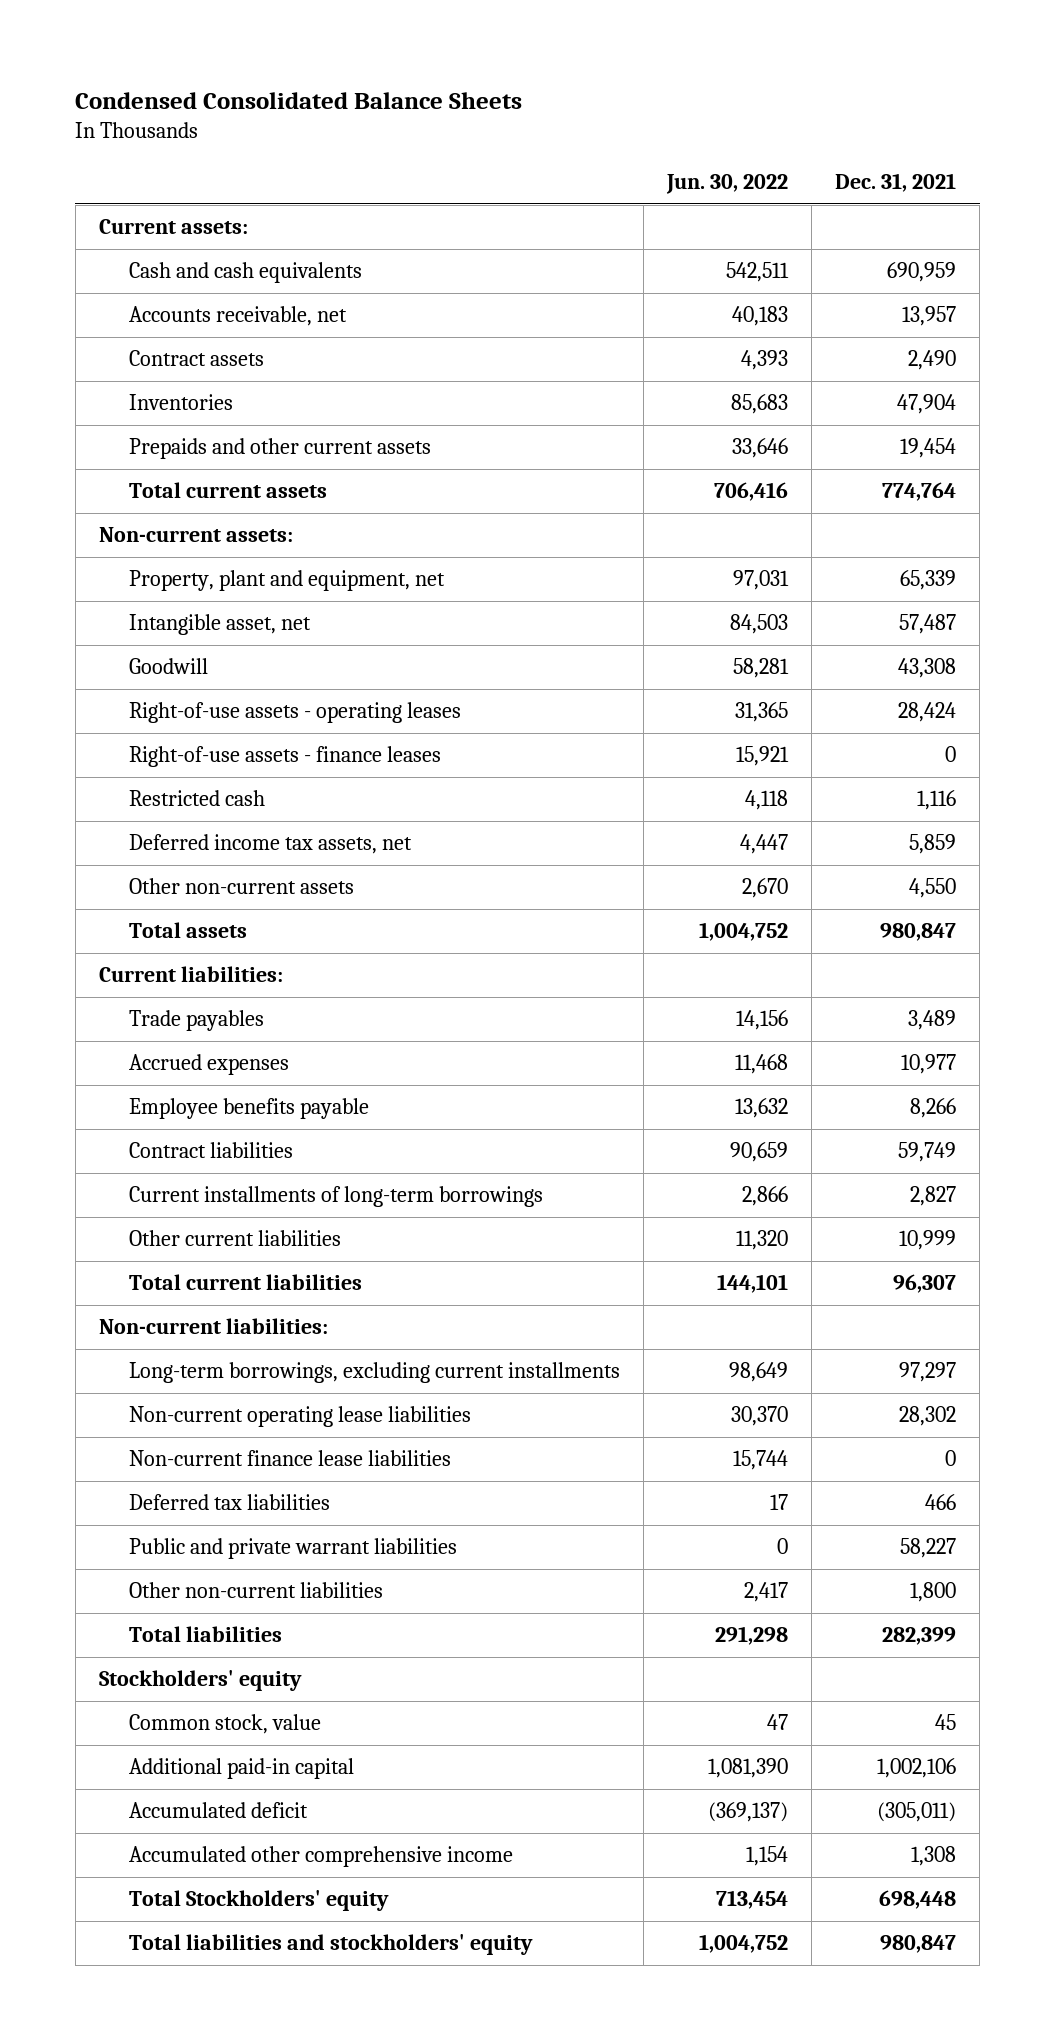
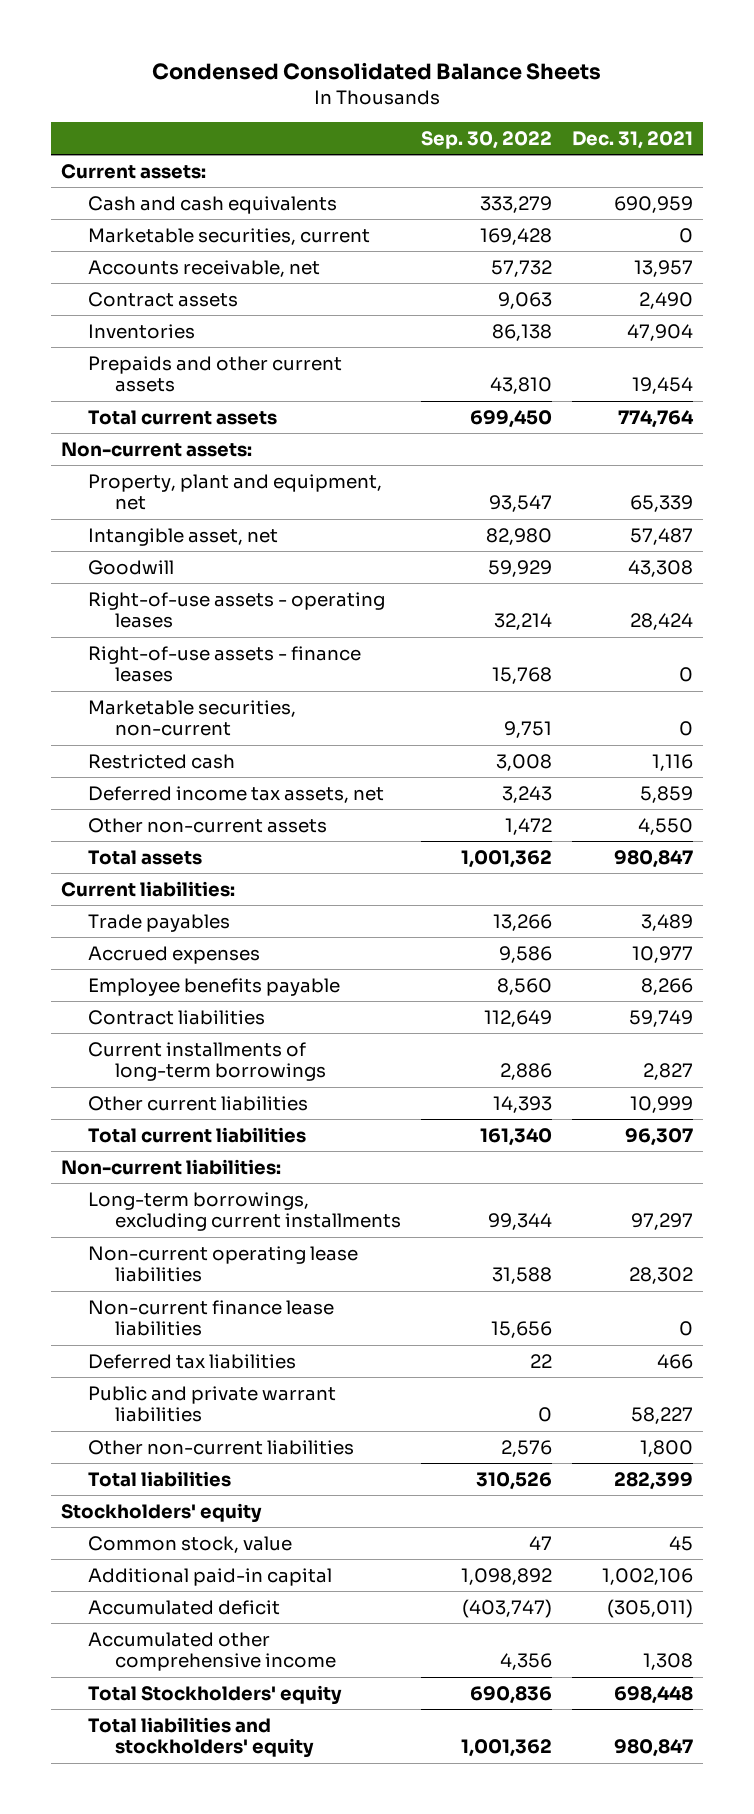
[666,174,789,195] Jun. 30, 2022 -> none
none -> [420,131,552,150] Sep. 30, 2022
none -> [87,227,370,245] Marketable securities, current
none -> [87,699,296,737] Marketable securities, non-current

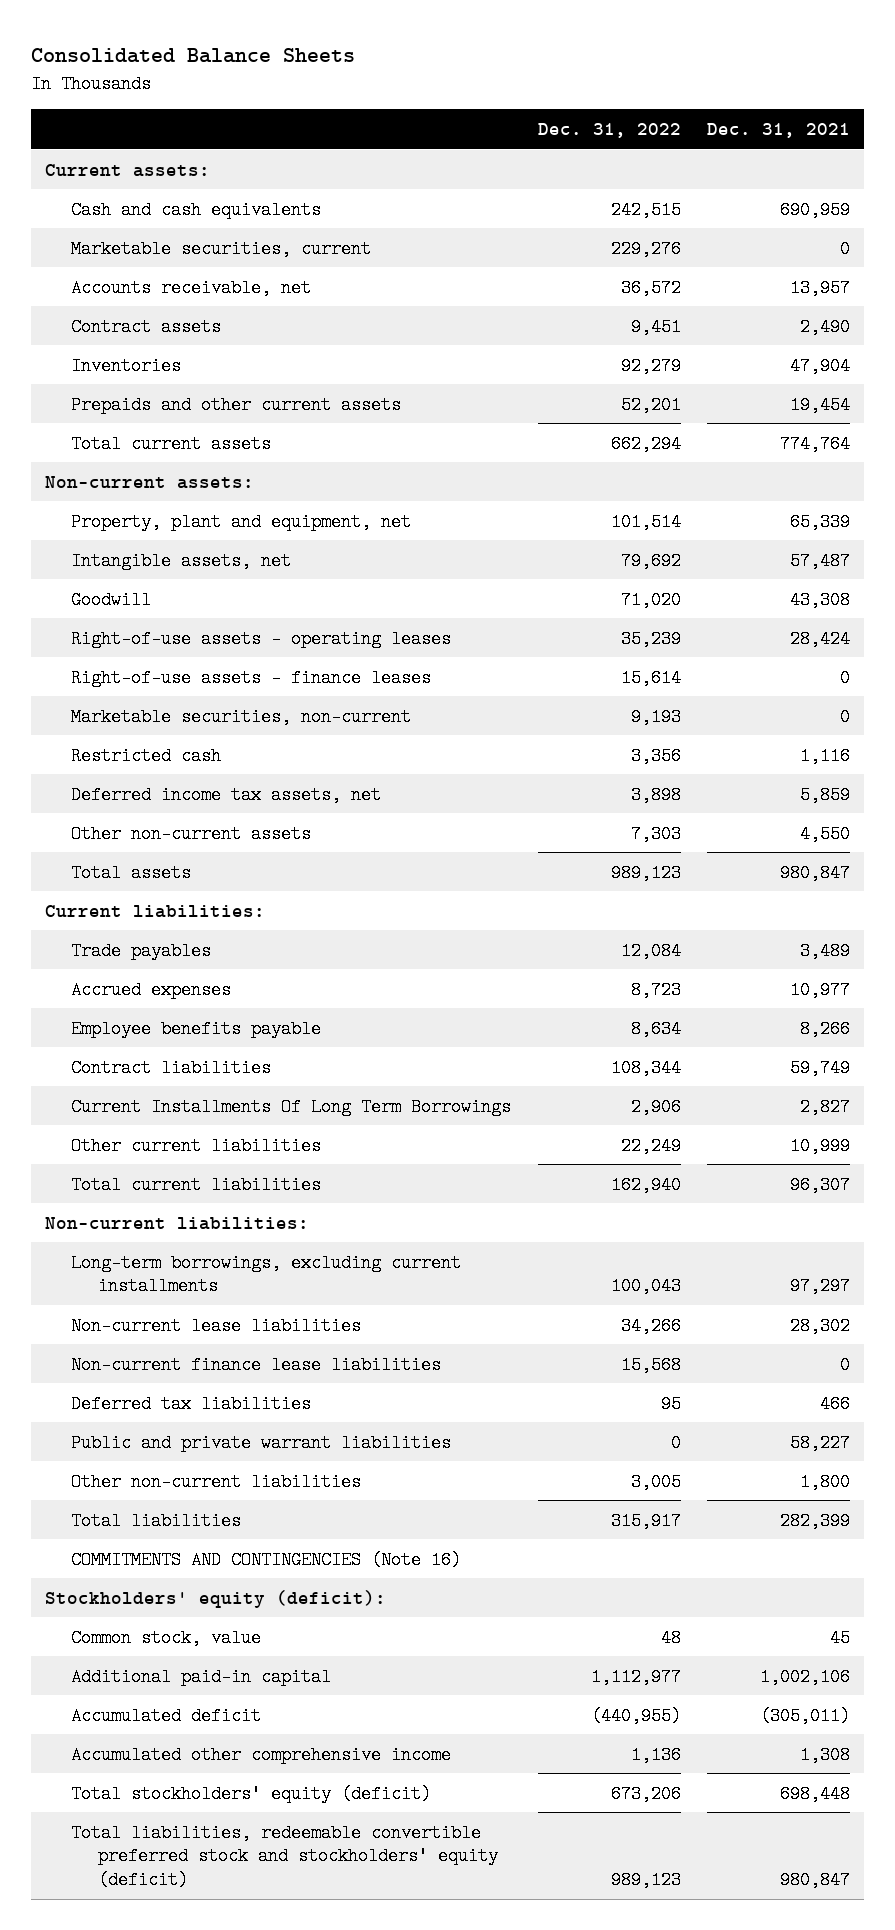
[152,62,602,81] Condensed Consolidated Balance Sheets -> [31,48,356,64] Consolidated Balance Sheets
[420,131,552,150] Sep. 30, 2022 -> none
none -> [537,123,681,139] Dec. 31, 2022
[87,527,278,546] Intangible asset, net -> [71,551,292,570] Intangible assets, net
[87,1041,326,1082] Current installments of long-term borrowings -> [71,1097,512,1116] Current Installments Of Long Term Borrowings
[87,1245,358,1283] Non-current operating lease liabilities -> [71,1316,362,1335] Non-current lease liabilities
none -> [71,1550,462,1569] COMMITMENTS AND CONTINGENCIES (Note 16)
[60,1502,262,1523] Stockholders' equity -> [44,1589,386,1608] Stockholders' equity (deficit):
[87,1684,342,1705] Total Stockholders' equity -> [71,1784,432,1803] Total stockholders' equity (deficit)
[87,1716,314,1759] Total liabilities and stockholders' equity -> [71,1823,499,1890] Total liabilities, redeemable convertible preferred stock and stockholders' equity (deficit)

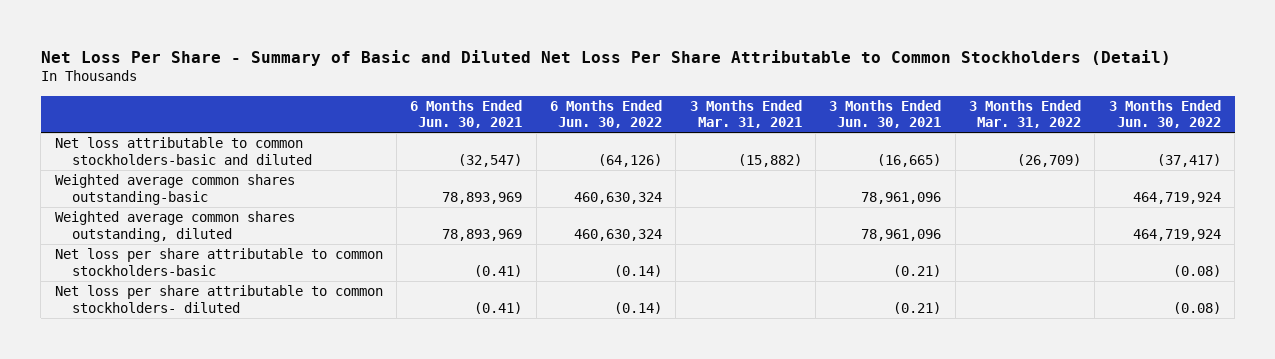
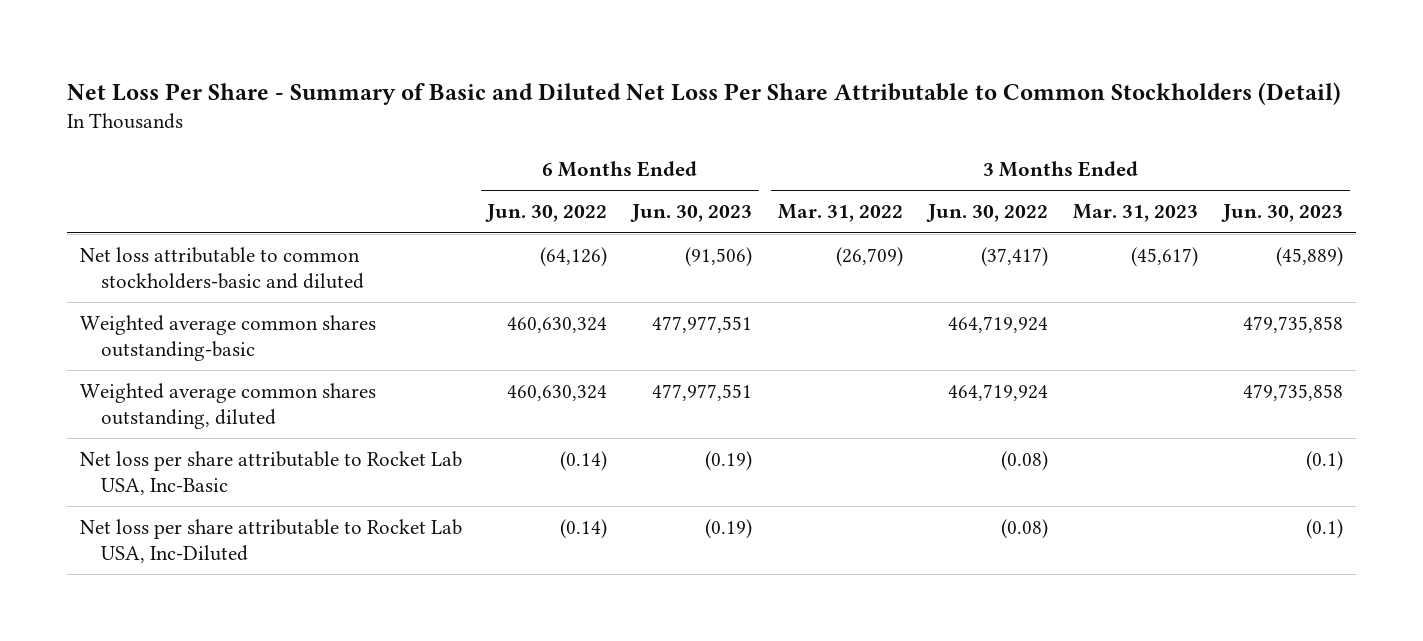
[410,99,523,129] 6 Months Ended Jun. 30, 2021 -> none
[689,99,802,129] 3 Months Ended Mar. 31, 2021 -> none
[829,99,942,129] 3 Months Ended Jun. 30, 2021 -> none
none -> [630,204,753,223] Jun. 30, 2023
none -> [1073,204,1199,223] Mar. 31, 2023
none -> [1221,204,1344,223] Jun. 30, 2023
[54,248,383,276] Net loss per share attributable to common stockholders-basic -> [80,450,463,495] Net loss per share attributable to Rocket Lab USA, Inc-Basic
[54,285,383,313] Net loss per share attributable to common stockholders- diluted -> [80,518,463,563] Net loss per share attributable to Rocket Lab USA, Inc-Diluted

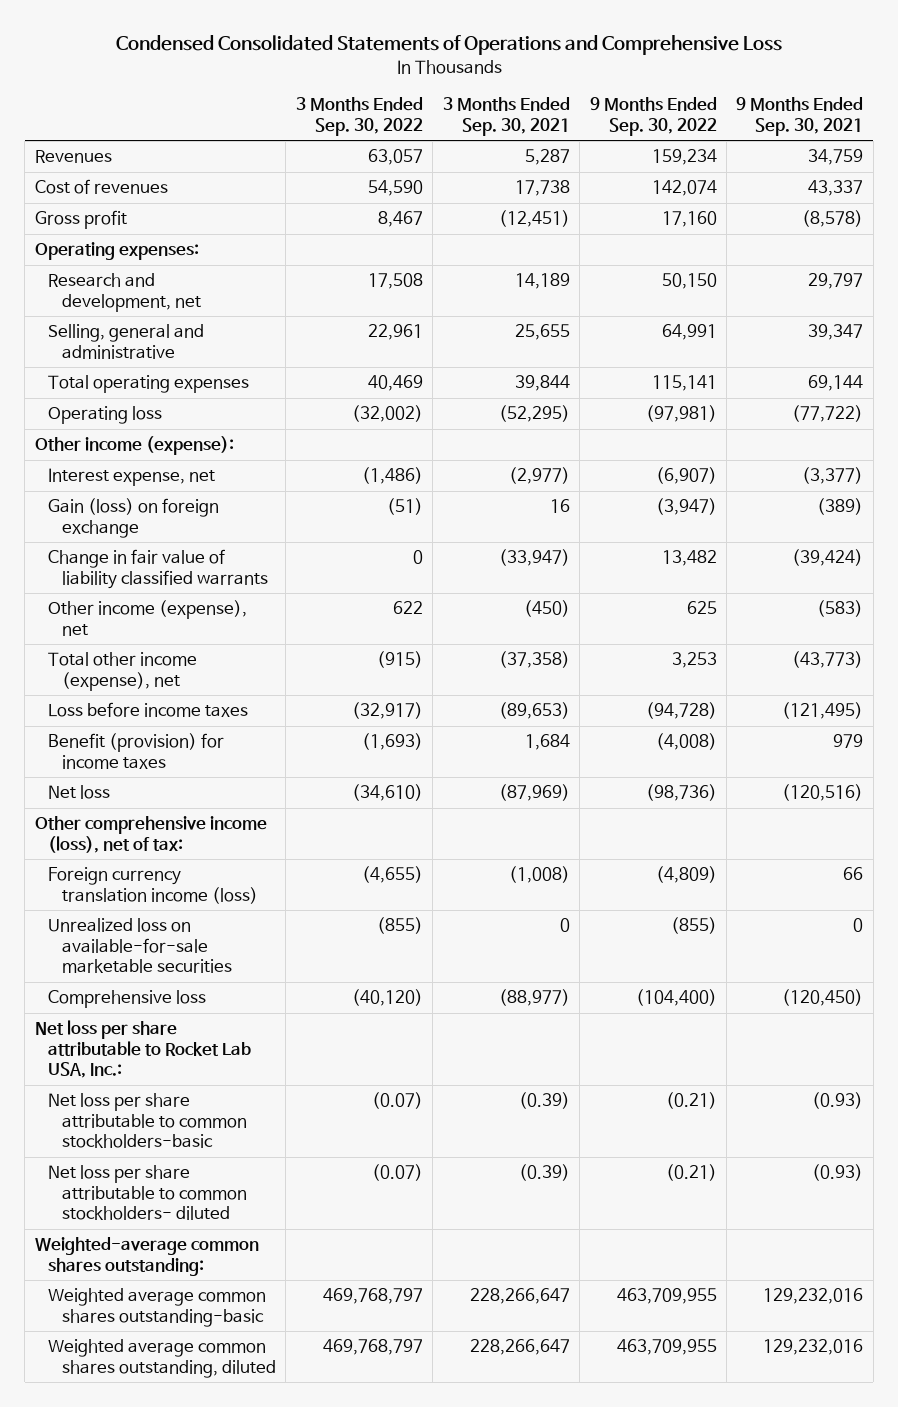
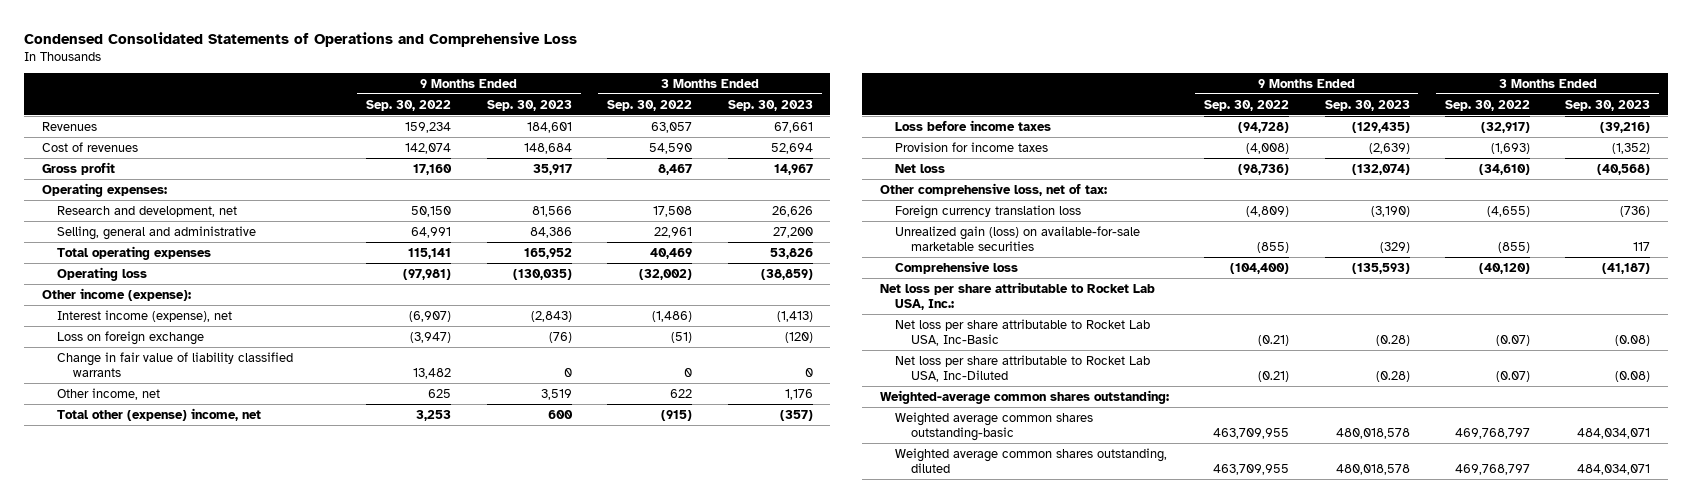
[442,97,570,136] 3 Months Ended Sep. 30, 2021 -> none
[736,97,864,136] 9 Months Ended Sep. 30, 2021 -> none
none -> [486,99,572,111] Sep. 30, 2023
none -> [727,99,813,111] Sep. 30, 2023
[48,468,216,487] Interest expense, net -> [57,309,233,322] Interest income (expense), net
[48,498,220,538] Gain (loss) on foreign exchange -> [57,330,205,345] Loss on foreign exchange
[48,600,248,636] Other income (expense), net -> [57,387,161,400] Other income, net
[48,652,198,691] Total other income (expense), net -> [57,407,262,421] Total other (expense) income, net
[48,733,225,769] Benefit (provision) for income taxes -> [895,141,1049,152] Provision for income taxes
[34,816,267,853] Other comprehensive income (loss), net of tax: -> [879,182,1107,196] Other comprehensive loss, net of tax:
[48,867,258,904] Foreign currency translation income (loss) -> [895,204,1082,219] Foreign currency translation loss
[48,918,232,974] Unrealized loss on available-for-sale marketable securities -> [895,225,1141,252] Unrealized gain (loss) on available-for-sale marketable securities
[48,1093,247,1149] Net loss per share attributable to common stockholders-basic -> [895,318,1151,347] Net loss per share attributable to Rocket Lab USA, Inc-Basic
[48,1165,247,1221] Net loss per share attributable to common stockholders- diluted -> [895,354,1151,383] Net loss per share attributable to Rocket Lab USA, Inc-Diluted

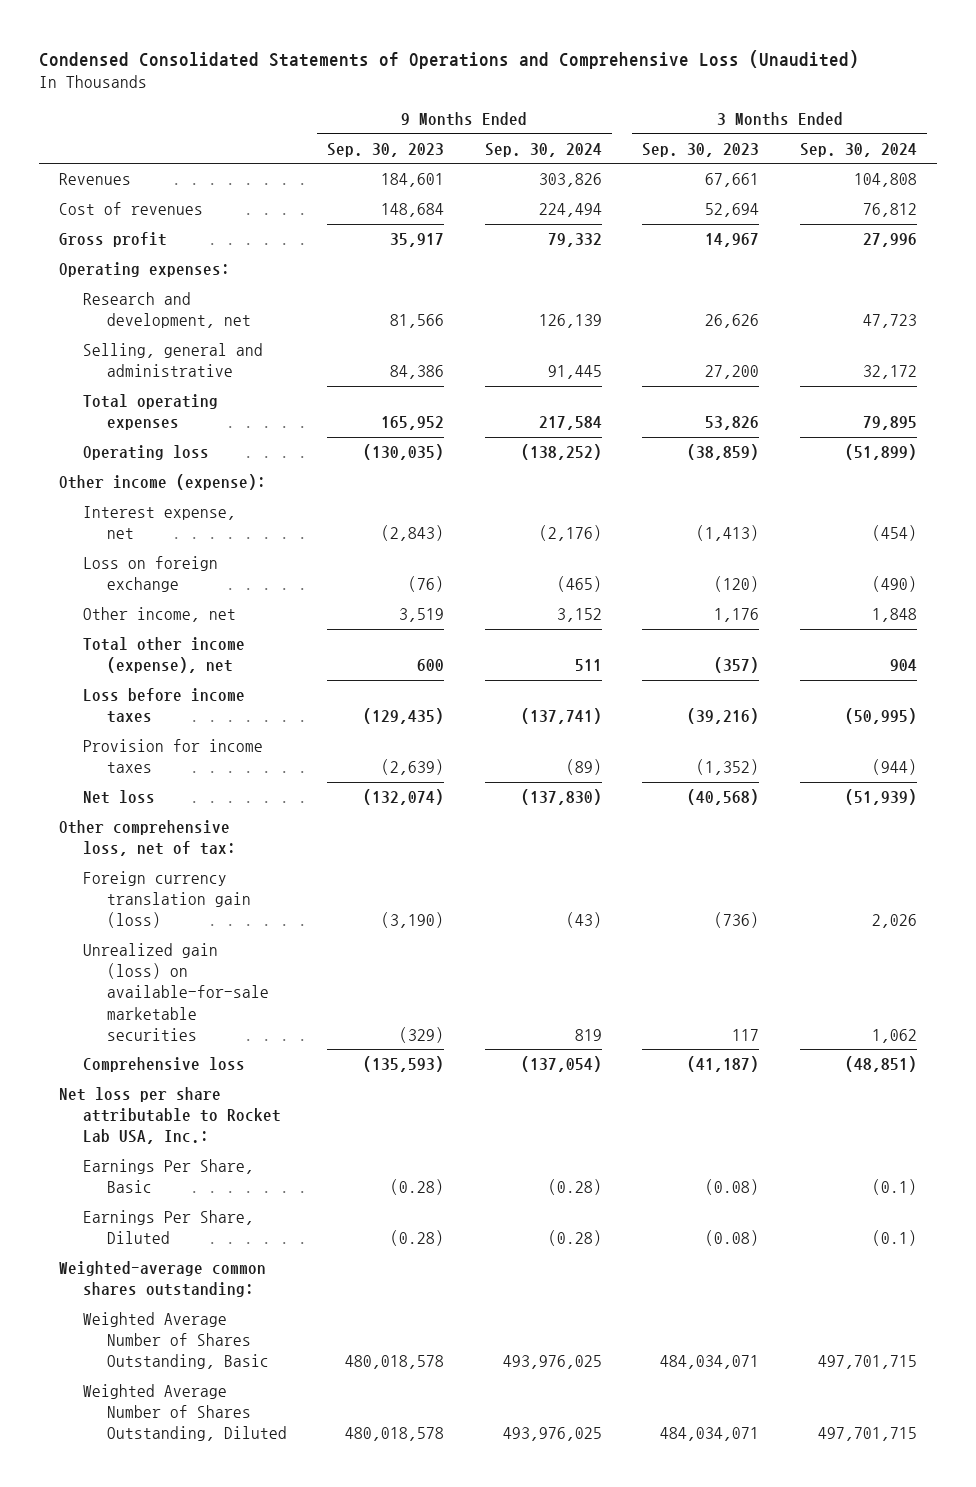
[24,31,578,47] Condensed Consolidated Statements of Operations and Comprehensive Loss -> [38,49,859,69] Condensed Consolidated Statements of Operations and Comprehensive Loss (Unaudited)
[366,99,452,111] Sep. 30, 2022 -> none
[607,99,693,111] Sep. 30, 2022 -> none
none -> [484,142,602,157] Sep. 30, 2024
none -> [799,142,917,157] Sep. 30, 2024
[57,309,233,322] Interest income (expense), net -> [82,506,236,540] Interest expense, net
[57,351,294,378] Change in fair value of liability classified warrants -> none
[57,407,262,421] Total other (expense) income, net -> [82,637,245,674] Total other income (expense), net
[895,204,1082,219] Foreign currency translation loss -> [82,871,251,929] Foreign currency translation gain (loss)
[895,318,1151,347] Net loss per share attributable to Rocket Lab USA, Inc-Basic -> [82,1159,254,1194] Earnings Per Share, Basic
[895,354,1151,383] Net loss per share attributable to Rocket Lab USA, Inc-Diluted -> [82,1210,254,1245] Earnings Per Share, Diluted
[895,411,1094,442] Weighted average common shares outstanding-basic -> [82,1312,269,1370] Weighted Average Number of Shares Outstanding, Basic
[895,447,1168,474] Weighted average common shares outstanding, diluted -> [82,1384,287,1442] Weighted Average Number of Shares Outstanding, Diluted

